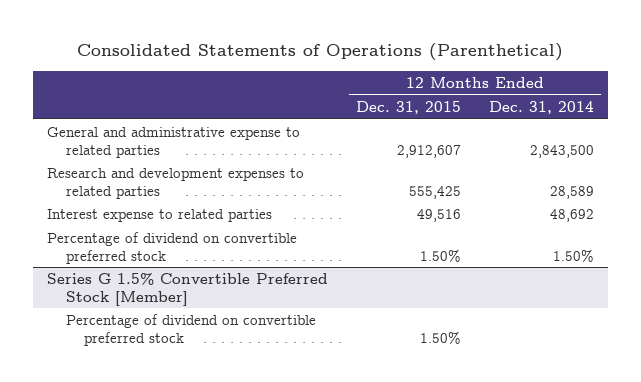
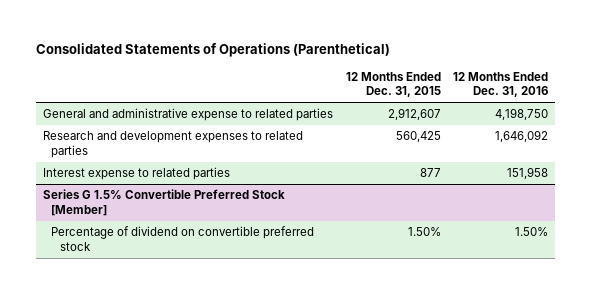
[488,100,594,114] Dec. 31, 2014 -> none
none -> [453,71,549,98] 12 Months Ended Dec. 31, 2016
[47,232,298,264] Percentage of dividend on convertible preferred stock -> none
[408,185,461,199] 555,425 -> [395,131,441,143] 560,425
[416,209,461,223] 49,516 -> [419,168,441,178] 877

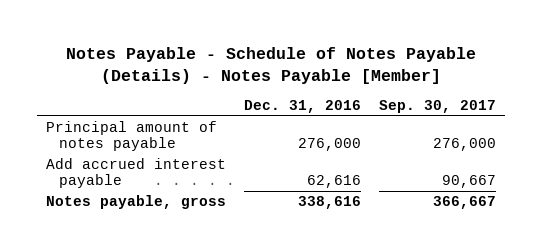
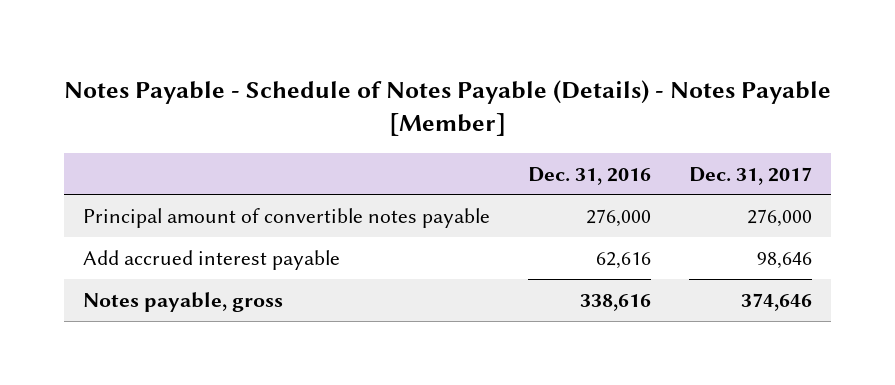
[378,100,496,114] Sep. 30, 2017 -> none
none -> [689,166,813,185] Dec. 31, 2017
[45,120,217,152] Principal amount of notes payable -> [83,207,491,228] Principal amount of convertible notes payable

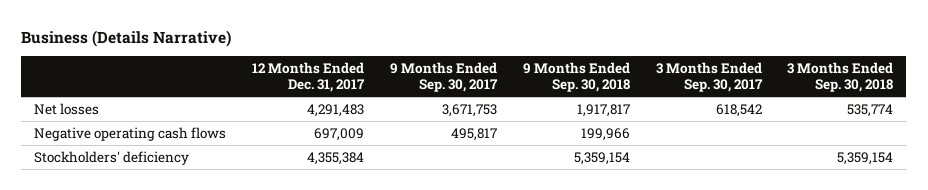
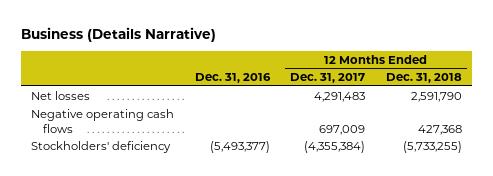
[389,61,498,92] 9 Months Ended Sep. 30, 2017 -> none
[522,61,630,92] 9 Months Ended Sep. 30, 2018 -> none
[655,61,763,92] 3 Months Ended Sep. 30, 2017 -> none
[787,61,894,92] 3 Months Ended Sep. 30, 2018 -> none
none -> [194,73,271,84] Dec. 31, 2016
none -> [385,73,462,84] Dec. 31, 2018
[307,151,365,165] 4,355,384 -> [304,140,366,153] (4,355,384)

